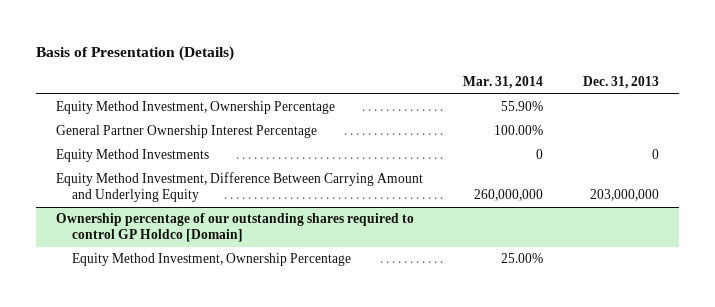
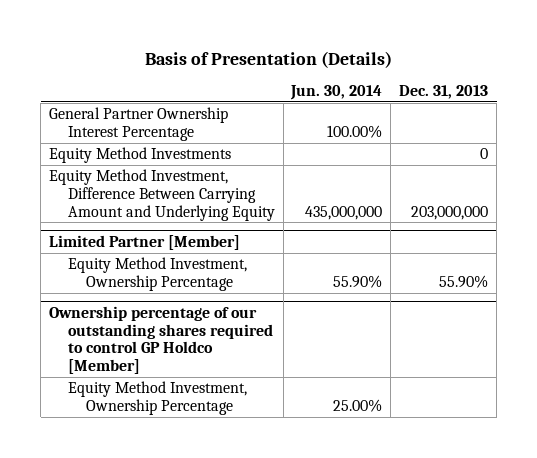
[462,76,543,90] Mar. 31, 2014 -> none
none -> [290,85,383,101] Jun. 30, 2014
[55,101,335,115] Equity Method Investment, Ownership Percentage -> none
none -> [49,234,241,250] Limited Partner [Member]
none -> [67,257,247,291] Equity Method Investment, Ownership Percentage
[55,213,414,243] Ownership percentage of our outstanding shares required to control GP Holdco [Domain] -> [49,305,273,375] Ownership percentage of our outstanding shares required to control GP Holdco [Member]

